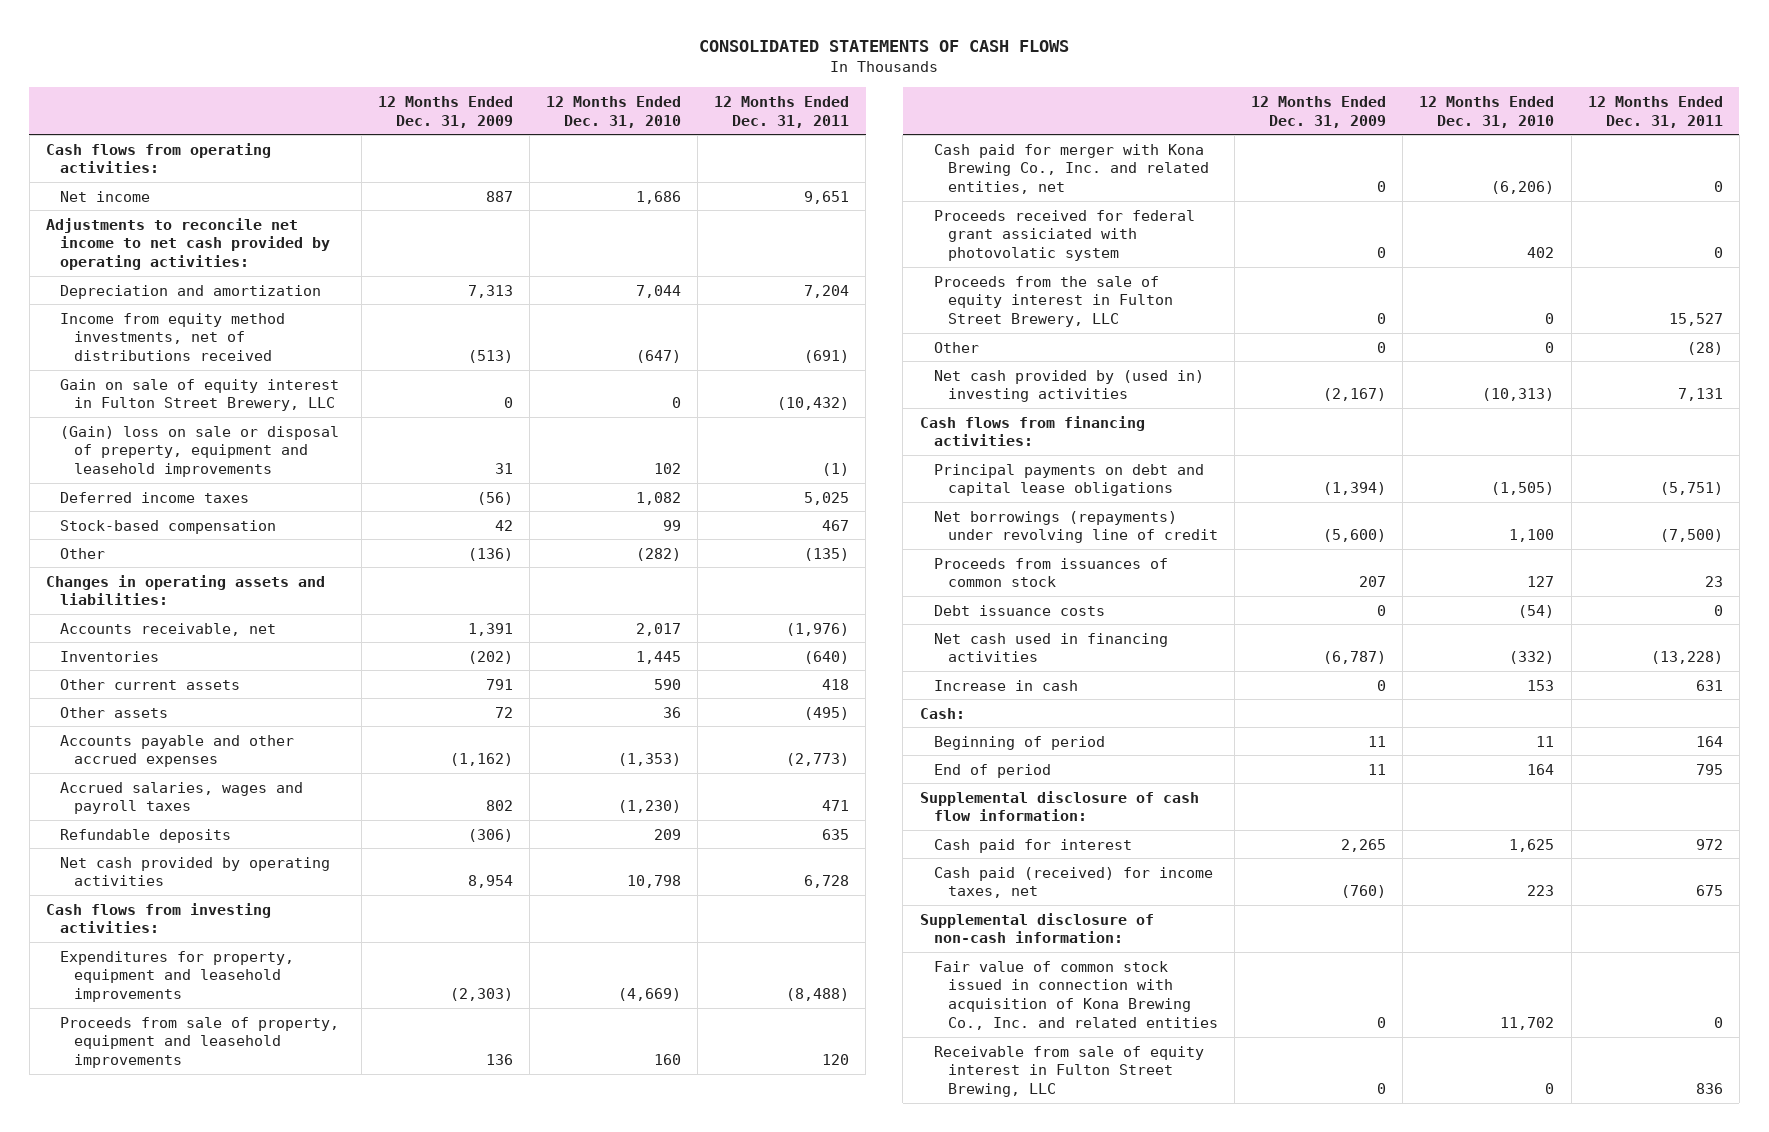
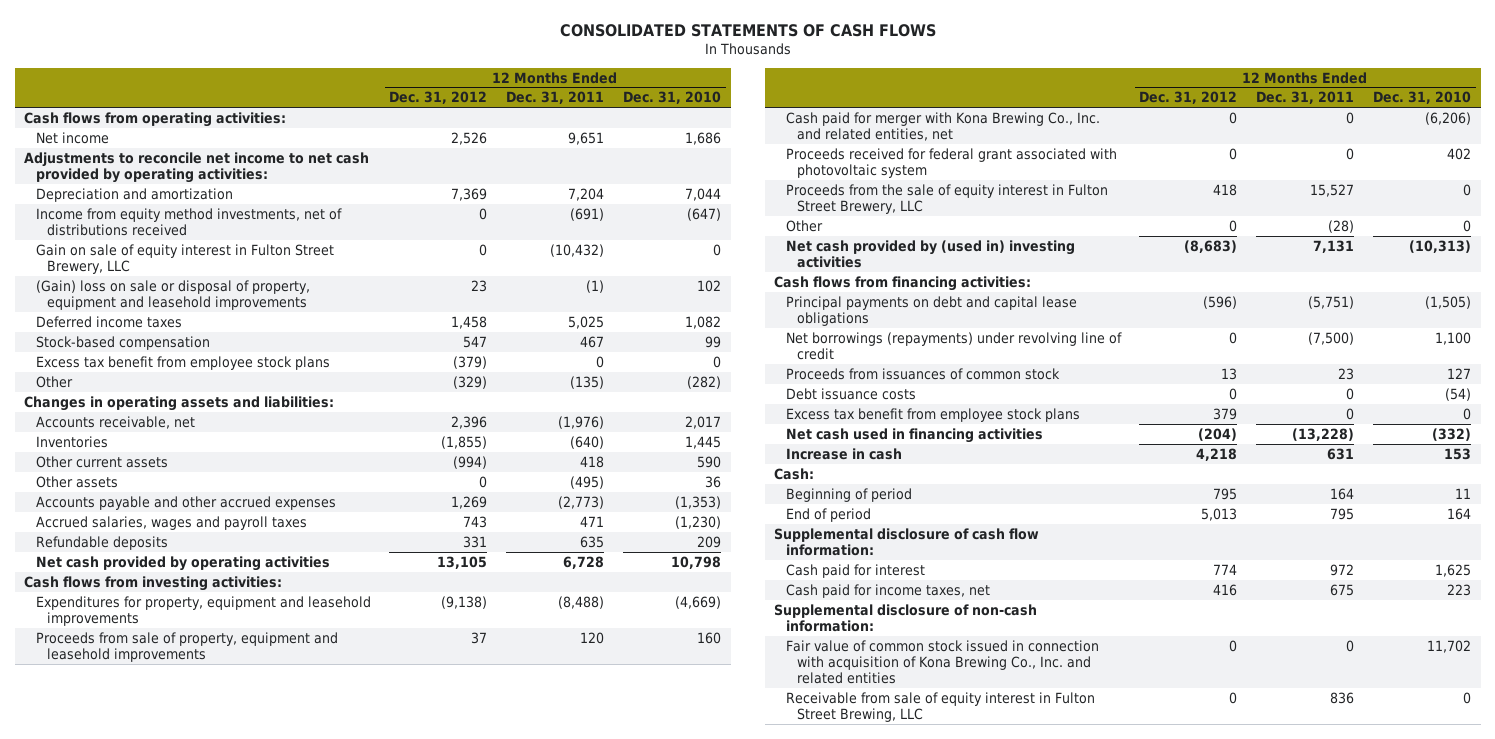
[377,95,513,128] 12 Months Ended Dec. 31, 2009 -> none
none -> [389,91,488,105] Dec. 31, 2012
[60,425,340,478] (Gain) loss on sale or disposal of preperty, equipment and leasehold improvements -> [35,279,310,310] (Gain) loss on sale or disposal of property, equipment and leasehold improvements
none -> [35,355,330,370] Excess tax benefit from employee stock plans
[933,209,1195,262] Proceeds received for federal grant assiciated with photovolatic system -> [785,147,1117,178] Proceeds received for federal grant associated with photovoltaic system
none -> [785,407,1080,422] Excess tax benefit from employee stock plans
[933,866,1213,899] Cash paid (received) for income taxes, net -> [785,583,990,598] Cash paid for income taxes, net

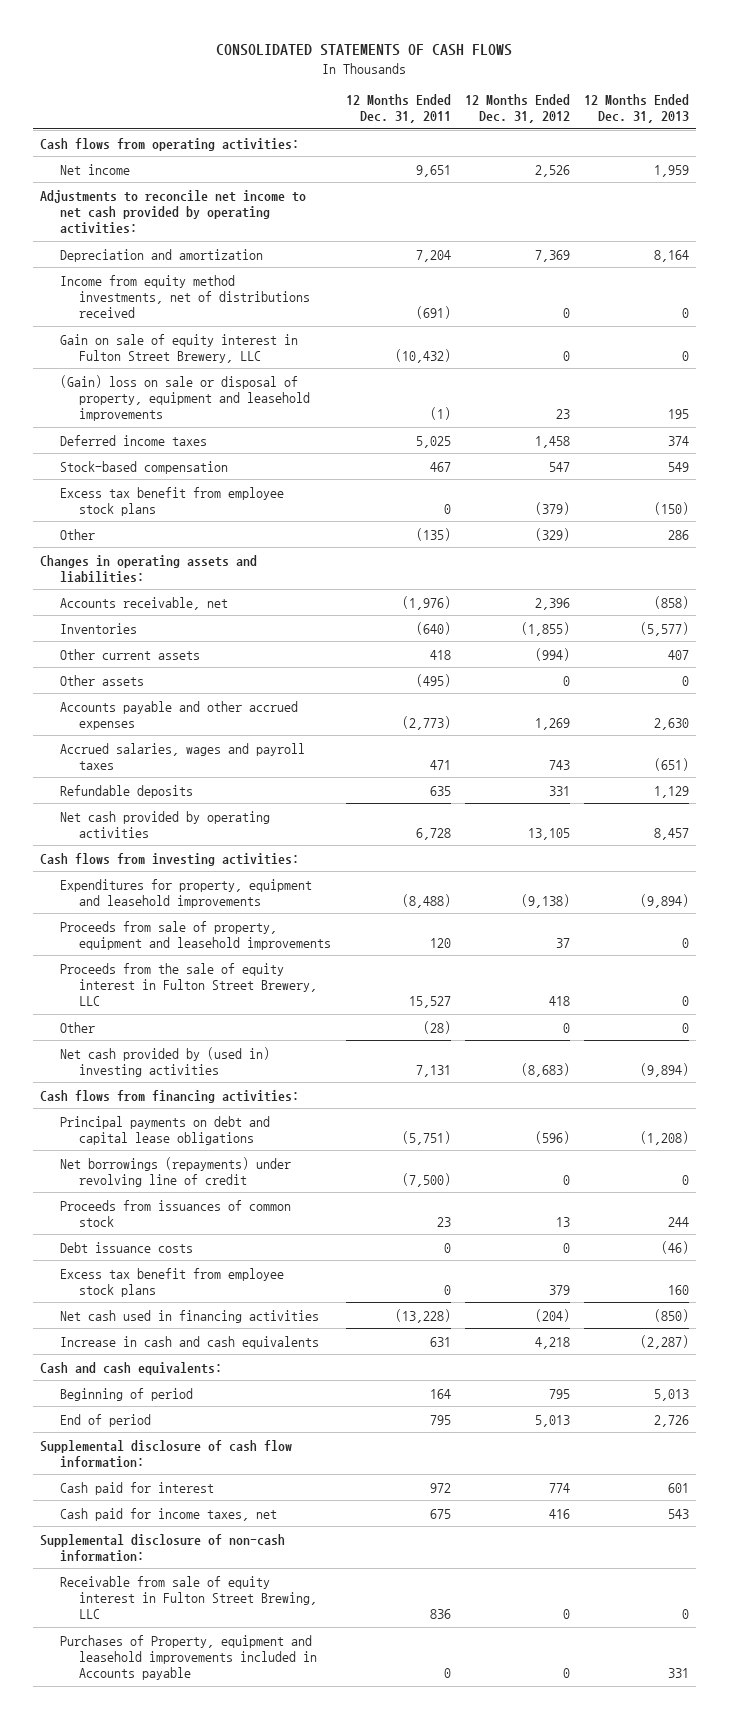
[623,91,722,105] Dec. 31, 2010 -> none
none -> [583,93,689,123] 12 Months Ended Dec. 31, 2013
[785,111,1100,141] Cash paid for merger with Kona Brewing Co., Inc. and related entities, net -> none
[785,147,1117,178] Proceeds received for federal grant associated with photovoltaic system -> none
[785,447,902,460] Increase in cash -> [59,1335,319,1349] Increase in cash and cash equivalents
[774,467,815,480] Cash: -> [40,1361,223,1375] Cash and cash equivalents:
[785,639,1099,685] Fair value of common stock issued in connection with acquisition of Kona Brewing Co., Inc. and related entities -> none
none -> [59,1634,318,1680] Purchases of Property, equipment and leasehold improvements included in Accounts payable

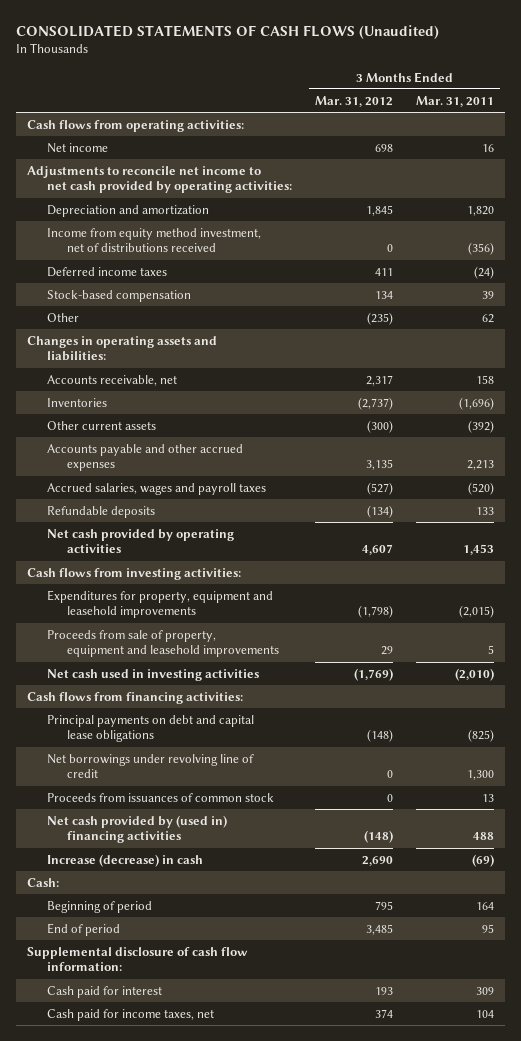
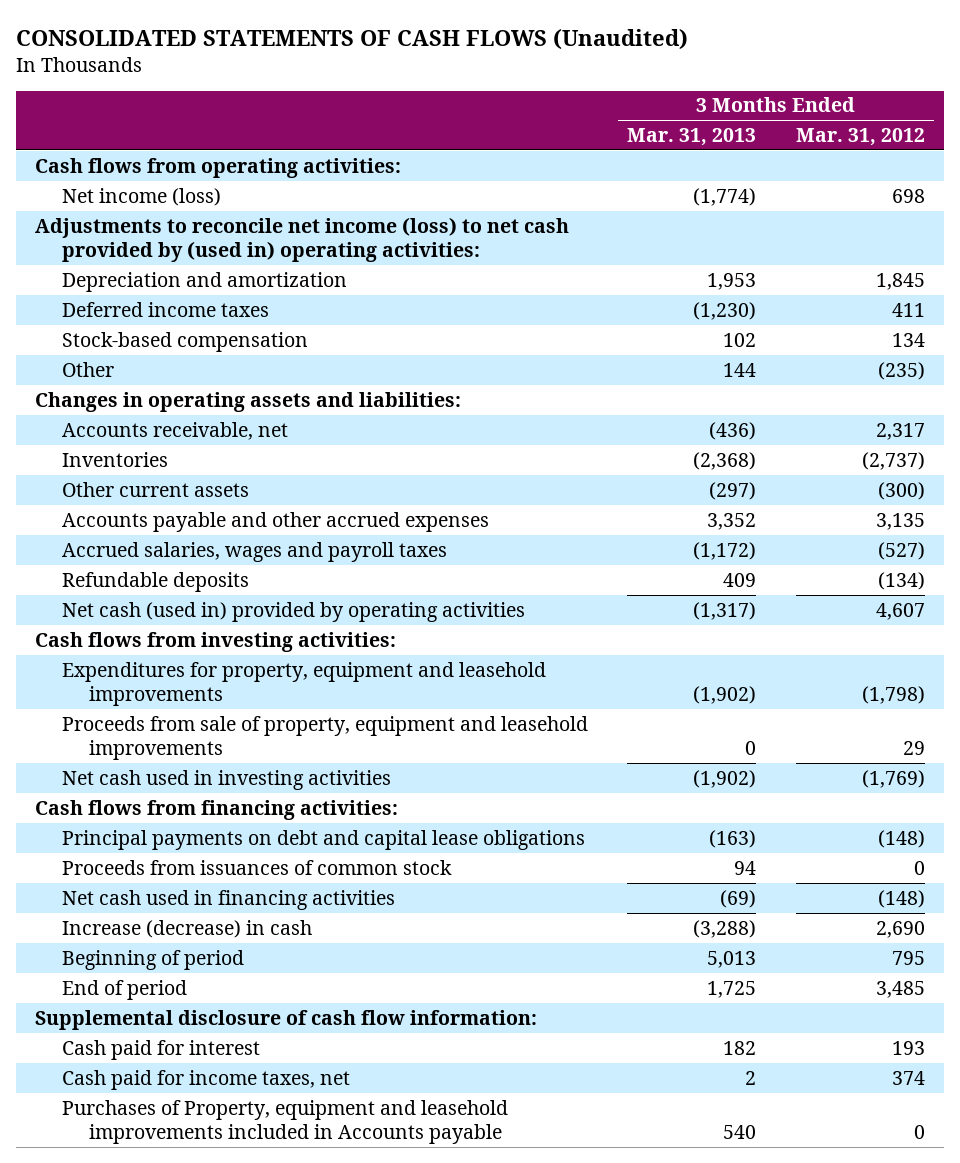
[416,95,495,107] Mar. 31, 2011 -> none
none -> [627,127,757,146] Mar. 31, 2013
[47,142,109,153] Net income -> [62,187,222,206] Net income (loss)
[27,165,293,194] Adjustments to reconcile net income to net cash provided by operating activities: -> [35,216,570,263] Adjustments to reconcile net income (loss) to net cash provided by (used in) operating activities:
[47,227,262,253] Income from equity method investment, net of distributions received -> none
[47,528,235,554] Net cash provided by operating activities -> [62,601,526,622] Net cash (used in) provided by operating activities
[47,753,255,779] Net borrowings under revolving line of credit -> none
[47,814,228,844] Net cash provided by (used in) financing activities -> [62,889,396,910] Net cash used in financing activities
[27,877,60,887] Cash: -> none
none -> [62,1099,509,1145] Purchases of Property, equipment and leasehold improvements included in Accounts payable

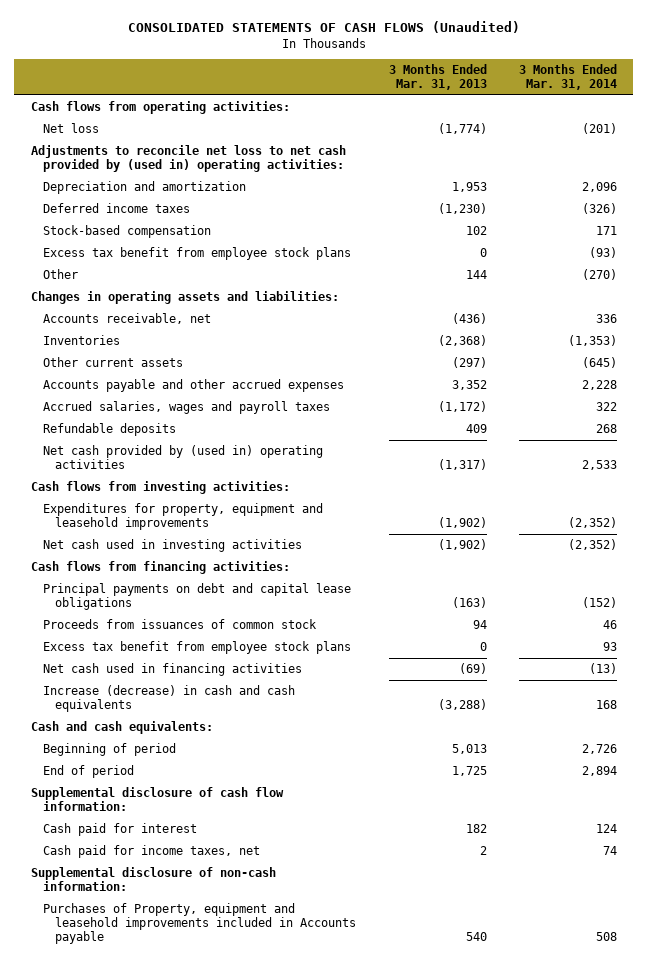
[795,127,925,146] Mar. 31, 2012 -> none
none -> [518,64,617,90] 3 Months Ended Mar. 31, 2014
[62,187,222,206] Net income (loss) -> [42,123,99,134] Net loss
[35,216,570,263] Adjustments to reconcile net income (loss) to net cash provided by (used in) operating activities: -> [30,145,346,172] Adjustments to reconcile net loss to net cash provided by (used in) operating activities:
none -> [42,247,351,261] Excess tax benefit from employee stock plans
[62,601,526,622] Net cash (used in) provided by operating activities -> [42,445,323,469] Net cash provided by (used in) operating activities
[62,715,589,761] Proceeds from sale of property, equipment and leasehold improvements -> none
none -> [42,641,351,655] Excess tax benefit from employee stock plans
[62,919,313,938] Increase (decrease) in cash -> [42,685,295,712] Increase (decrease) in cash and cash equivalents
none -> [30,721,213,735] Cash and cash equivalents:
none -> [30,867,276,891] Supplemental disclosure of non-cash information:

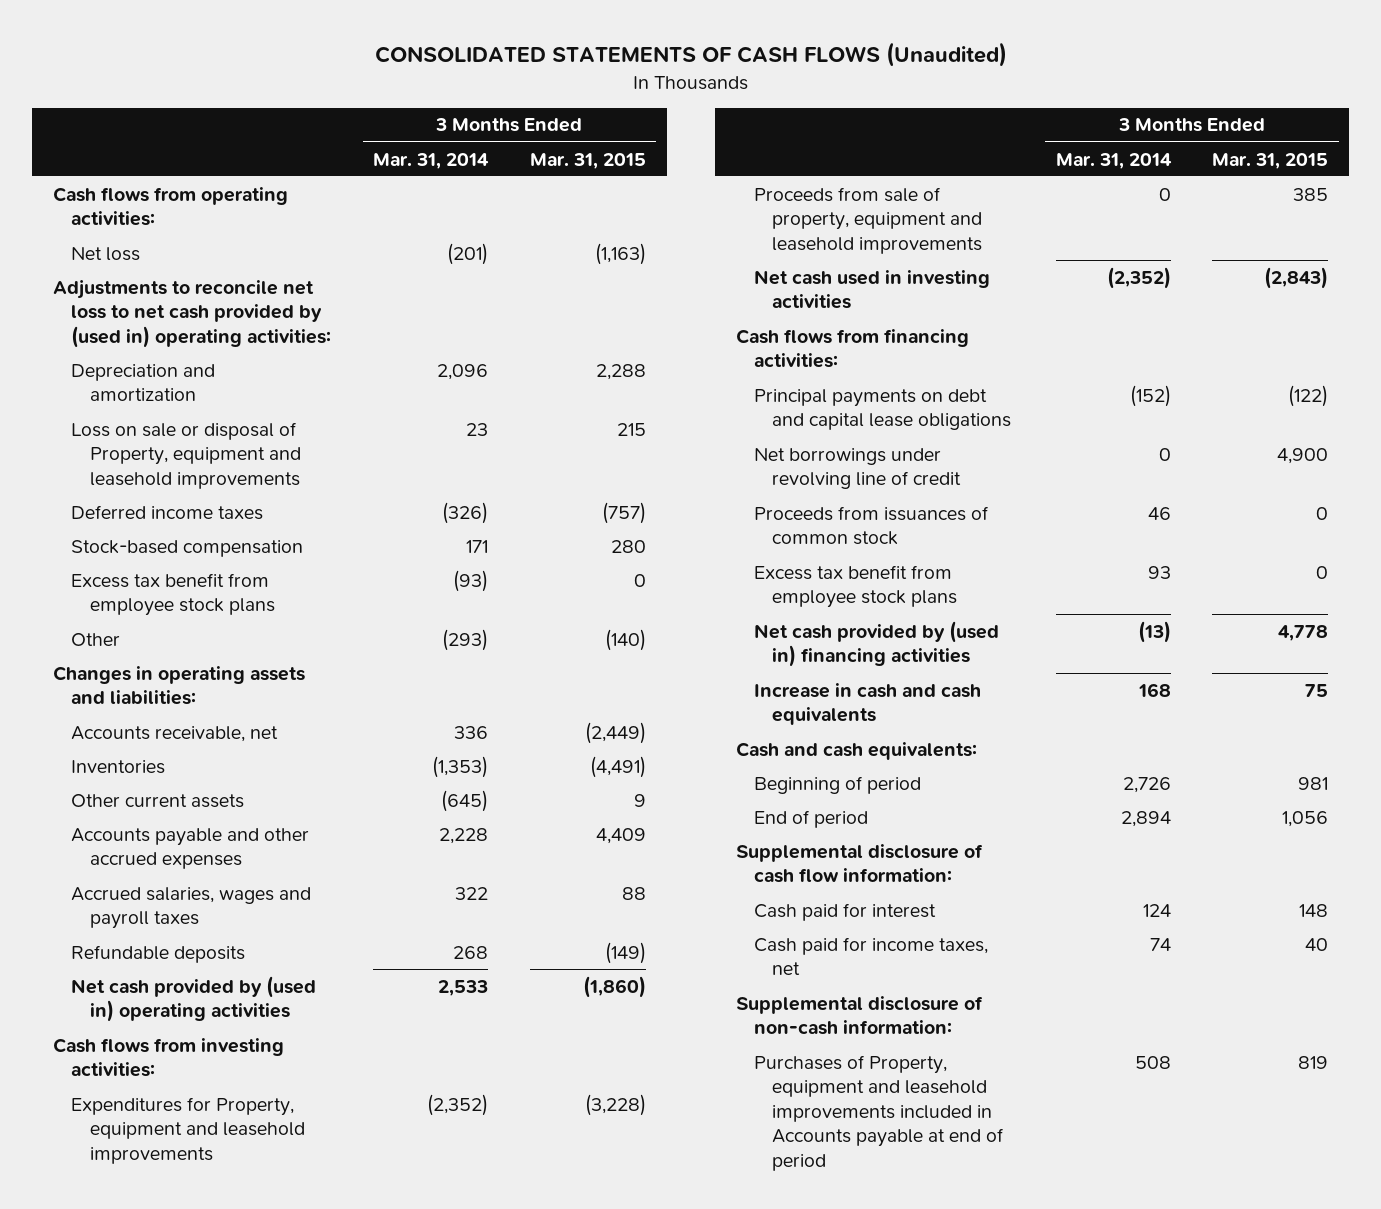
[388,64,487,90] 3 Months Ended Mar. 31, 2013 -> none
none -> [529,152,646,169] Mar. 31, 2015
none -> [71,421,301,489] Loss on sale or disposal of Property, equipment and leasehold improvements
[581,269,617,281] (270) -> [442,628,489,651] (293)
[42,503,323,530] Expenditures for property, equipment and leasehold improvements -> [71,1096,305,1164] Expenditures for Property, equipment and leasehold improvements
none -> [753,186,983,254] Proceeds from sale of property, equipment and leasehold improvements
none -> [753,447,962,490] Net borrowings under revolving line of credit
[42,663,302,677] Net cash used in financing activities -> [753,620,999,668] Net cash provided by (used in) financing activities
[42,685,295,712] Increase (decrease) in cash and cash equivalents -> [753,682,981,726] Increase in cash and cash equivalents
[42,903,357,944] Purchases of Property, equipment and leasehold improvements included in Accounts payable -> [753,1054,1005,1172] Purchases of Property, equipment and leasehold improvements included in Accounts payable at end of period

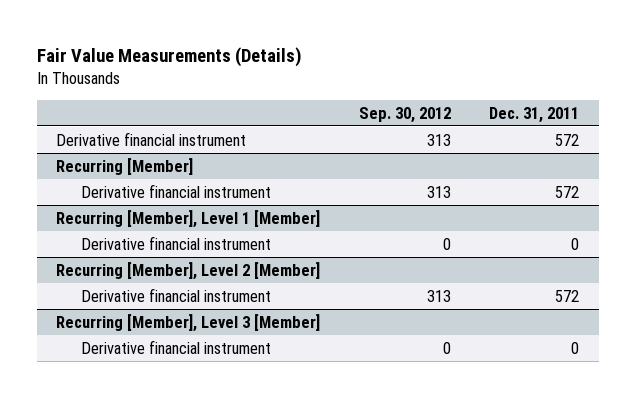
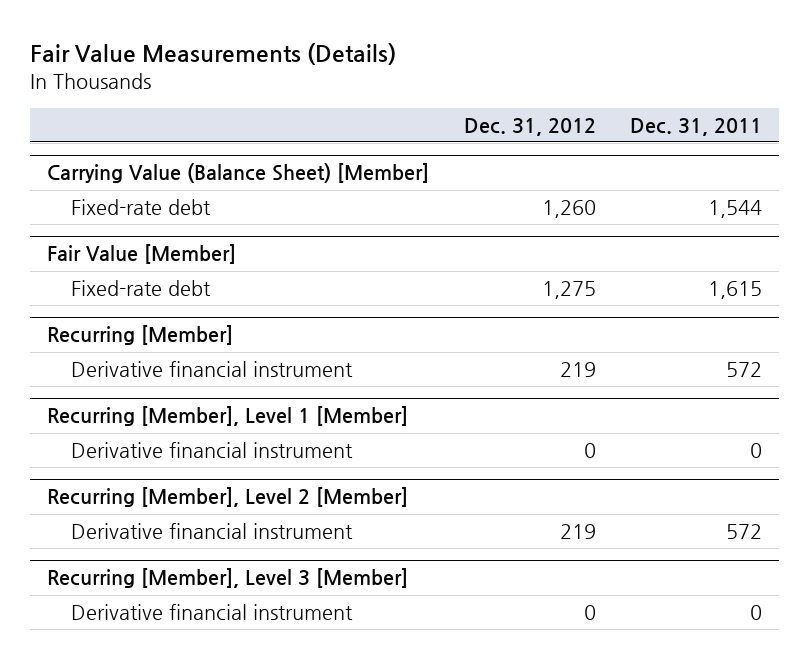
[358,106,451,123] Sep. 30, 2012 -> none
none -> [463,117,596,136] Dec. 31, 2012
[56,131,247,146] Derivative financial instrument -> none
none -> [47,163,430,184] Carrying Value (Balance Sheet) [Member]
none -> [71,199,212,216] Fixed-rate debt
none -> [47,244,237,265] Fair Value [Member]
none -> [71,280,212,297] Fixed-rate debt

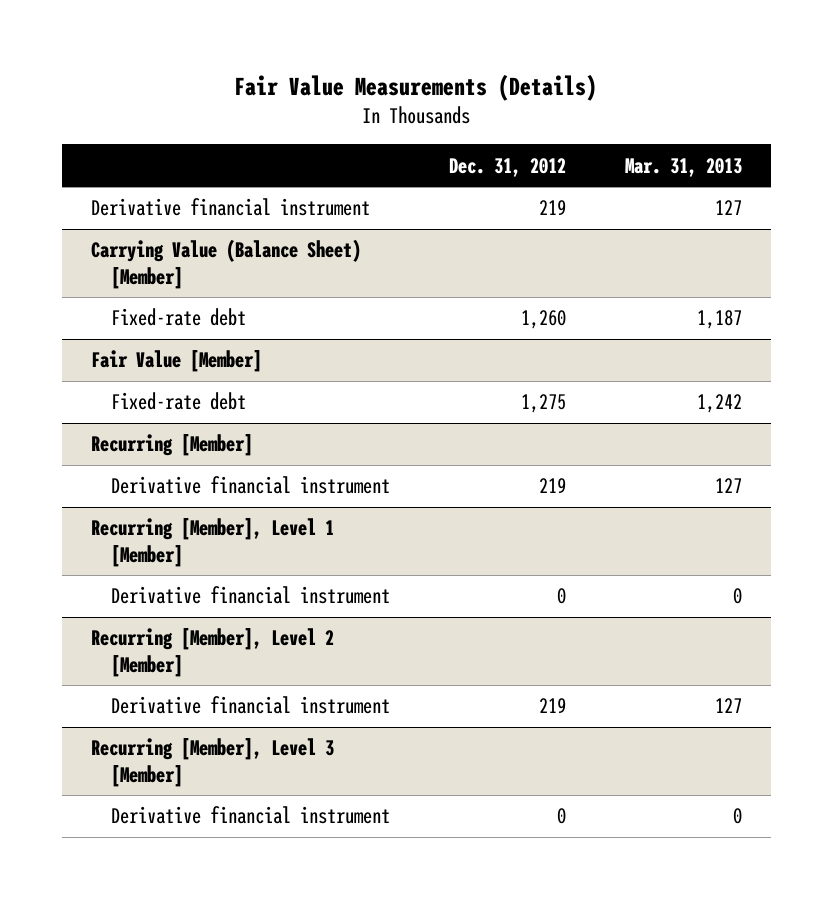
[629,117,762,136] Dec. 31, 2011 -> none
none -> [624,157,742,177] Mar. 31, 2013
none -> [91,198,371,217] Derivative financial instrument

